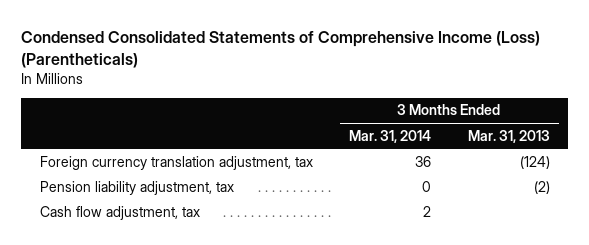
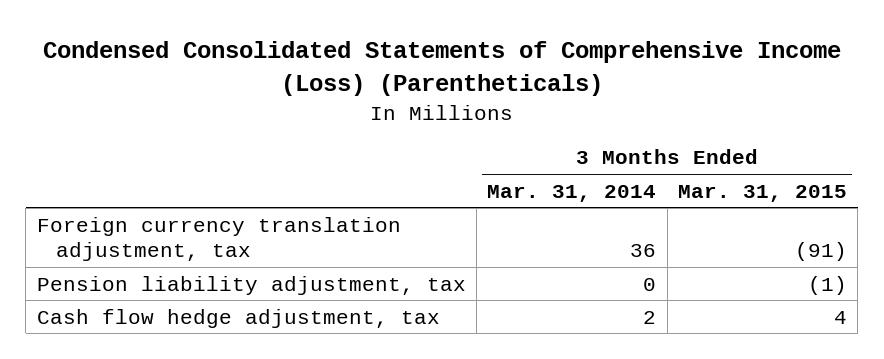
[467,129,550,143] Mar. 31, 2013 -> none
none -> [678,184,848,202] Mar. 31, 2015
[39,205,200,220] Cash flow adjustment, tax -> [36,308,440,328] Cash flow hedge adjustment, tax

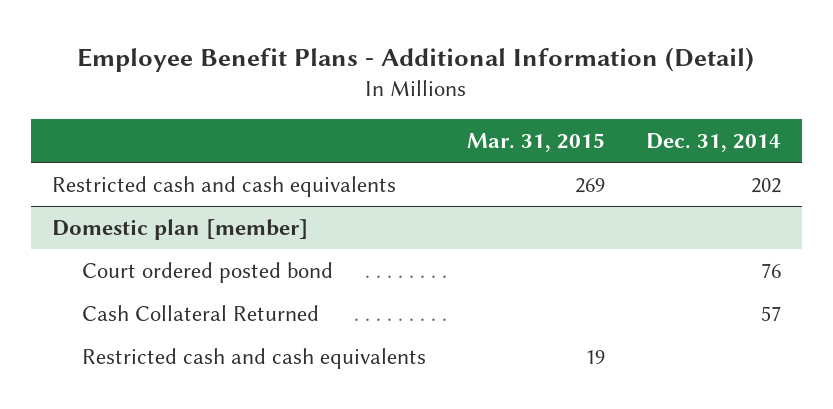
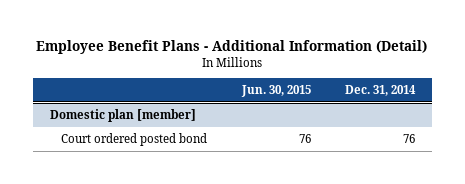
[467,132,606,152] Mar. 31, 2015 -> none
none -> [240,85,311,98] Jun. 30, 2015
[51,175,396,197] Restricted cash and cash equivalents -> none
[82,304,320,321] Cash Collateral Returned -> none
[82,347,427,369] Restricted cash and cash equivalents -> none

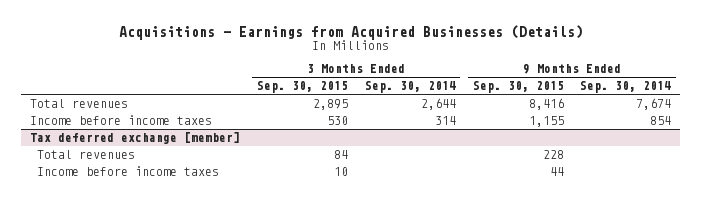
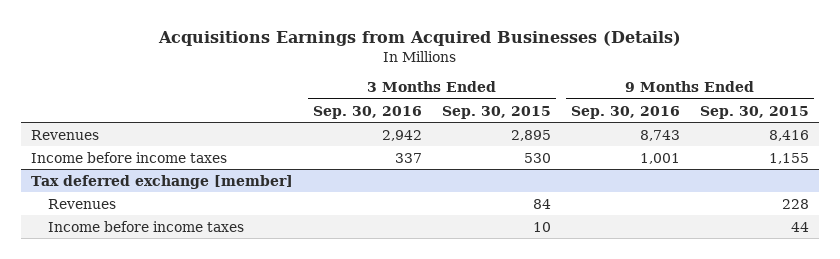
[118,24,583,40] Acquisitions - Earnings from Acquired Businesses (Details) -> [157,30,681,46] Acquisitions Earnings from Acquired Businesses (Details)
[364,81,456,94] Sep. 30, 2014 -> none
[580,81,672,94] Sep. 30, 2014 -> none
none -> [312,105,422,119] Sep. 30, 2016
none -> [570,105,680,119] Sep. 30, 2016
[29,99,128,109] Total revenues -> [30,129,99,140] Revenues
[36,150,135,160] Total revenues -> [48,198,117,209] Revenues

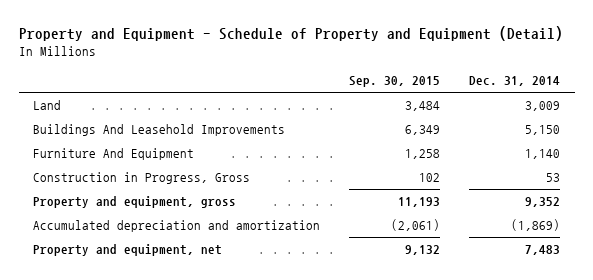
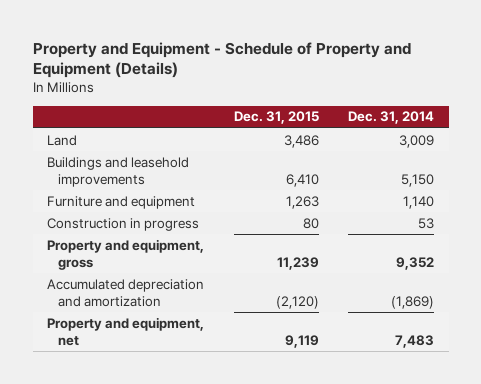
[18,26,563,42] Property and Equipment - Schedule of Property and Equipment (Detail) -> [32,41,411,79] Property and Equipment - Schedule of Property and Equipment (Details)
[349,76,441,88] Sep. 30, 2015 -> none
none -> [233,111,319,125] Dec. 31, 2015
[33,124,286,137] Buildings And Leasehold Improvements -> [47,156,190,187] Buildings and leasehold improvements
[33,148,195,161] Furniture And Equipment -> [47,195,196,209] Furniture and equipment
[33,172,251,185] Construction in Progress, Gross -> [47,217,200,231] Construction in progress

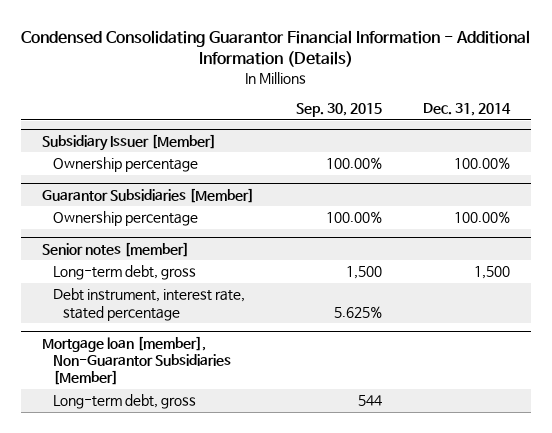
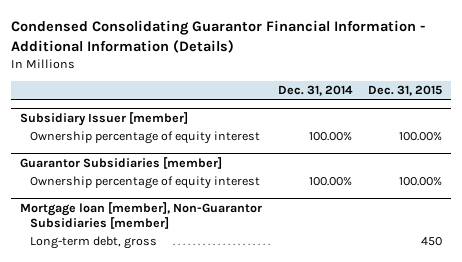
[295,103,382,118] Sep. 30, 2015 -> none
none -> [368,85,443,97] Dec. 31, 2015
[41,242,189,258] Senior notes [member] -> none
[52,265,196,281] Long-term debt, gross -> none
[52,288,245,321] Debt instrument, interest rate, stated percentage -> none
[41,134,216,152] Subsidiary Issuer [Member] -> [19,111,188,126] Subsidiary Issuer [member]
[52,157,198,173] Ownership percentage -> [29,131,260,145] Ownership percentage of equity interest
[41,188,254,204] Guarantor Subsidiaries [Member] -> [19,156,222,169] Guarantor Subsidiaries [member]
[52,211,198,227] Ownership percentage -> [29,176,260,190] Ownership percentage of equity interest
[41,336,231,386] Mortgage loan [member], Non-Guarantor Subsidiaries [Member] -> [19,201,262,229] Mortgage loan [member], Non-Guarantor Subsidiaries [member]

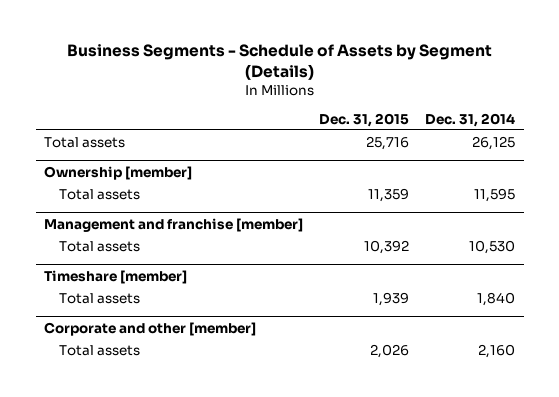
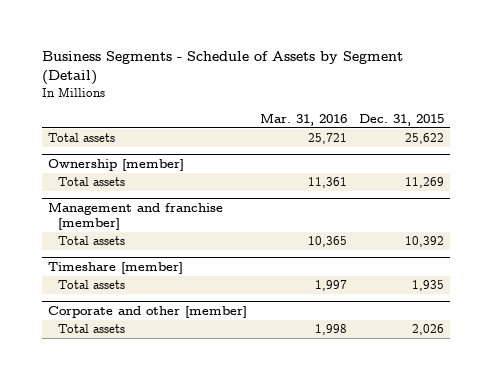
[66,44,492,80] Business Segments - Schedule of Assets by Segment (Details) -> [41,51,403,86] Business Segments - Schedule of Assets by Segment (Detail)
[425,112,516,127] Dec. 31, 2014 -> none
none -> [259,112,347,126] Mar. 31, 2016
[366,135,410,150] 25,716 -> [405,133,445,145] 25,622
[368,187,410,202] 11,359 -> [405,177,445,189] 11,269
[373,291,410,306] 1,939 -> [412,280,445,292] 1,935

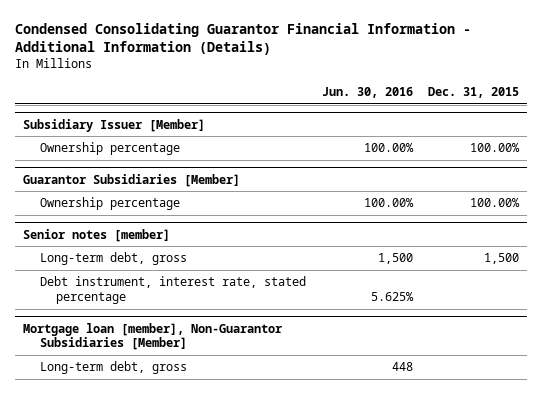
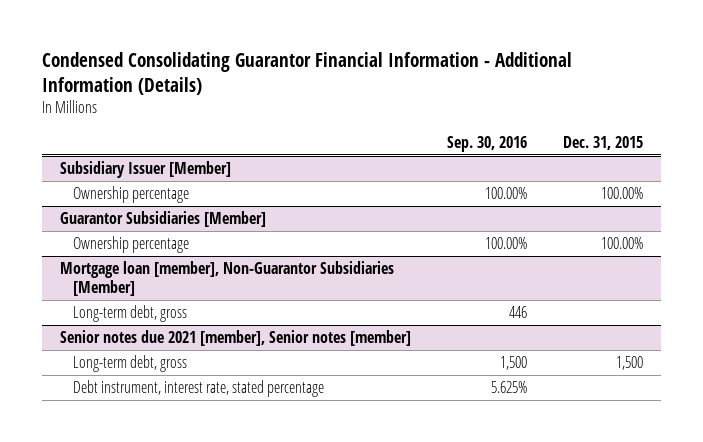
[321,86,413,98] Jun. 30, 2016 -> none
none -> [447,135,528,152] Sep. 30, 2016
[23,228,171,242] Senior notes [member] -> none
[39,252,187,266] Long-term debt, gross -> none
[39,276,306,304] Debt instrument, interest rate, stated percentage -> none
none -> [59,330,411,347] Senior notes due 2021 [member], Senior notes [member]
none -> [73,355,188,373] Long-term debt, gross
none -> [73,380,325,398] Debt instrument, interest rate, stated percentage

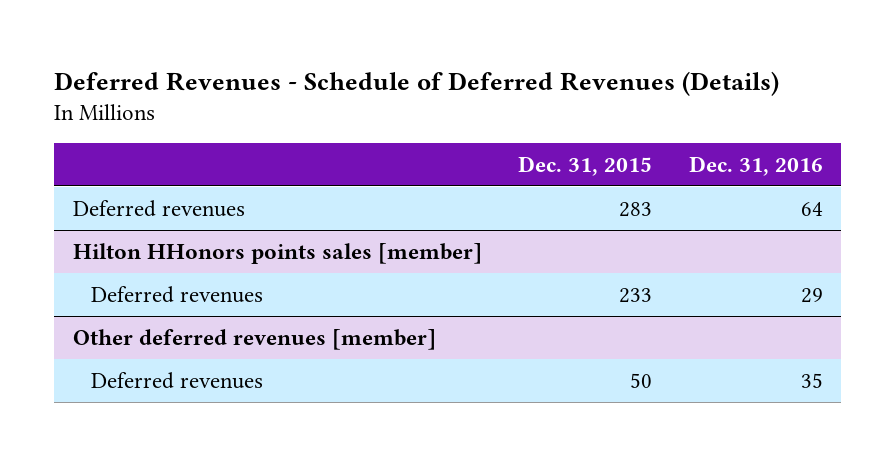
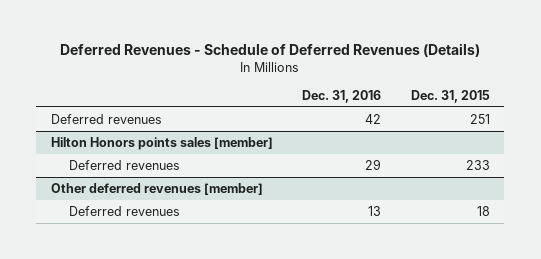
[619,201,653,217] 283 -> [469,113,490,124] 251
[801,201,824,216] 64 -> [365,113,382,124] 42
[72,242,482,264] Hilton HHonors points sales [member] -> [51,136,274,150] Hilton Honors points sales [member]
[630,372,653,388] 50 -> [476,205,490,216] 18
[801,372,824,388] 35 -> [368,205,382,216] 13

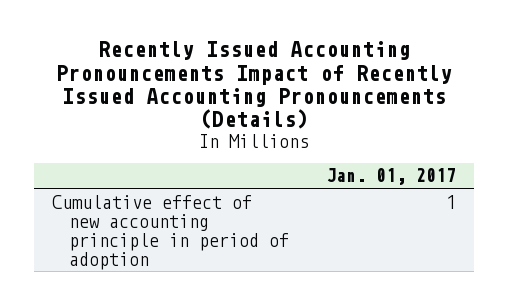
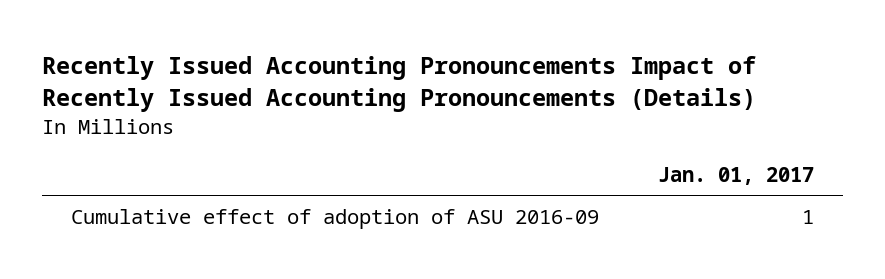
[52,194,290,270] Cumulative effect of new accounting principle in period of adoption -> [71,208,600,229] Cumulative effect of adoption of ASU 2016-09

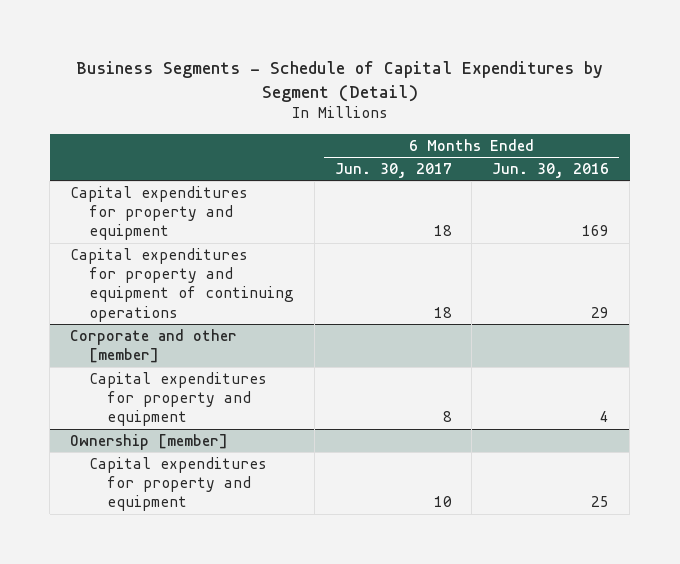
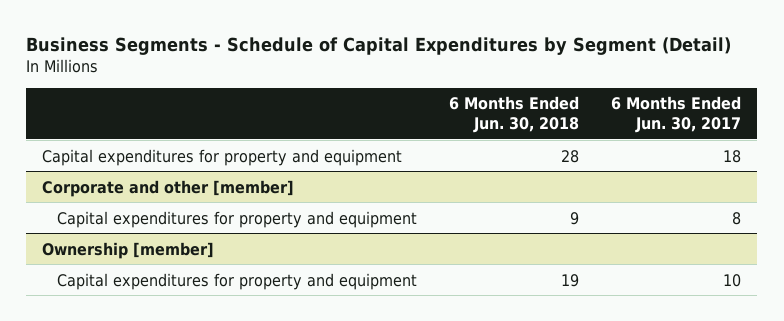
[492,163,610,179] Jun. 30, 2016 -> none
none -> [449,96,580,133] 6 Months Ended Jun. 30, 2018
[70,247,294,322] Capital expenditures for property and equipment of continuing operations -> none

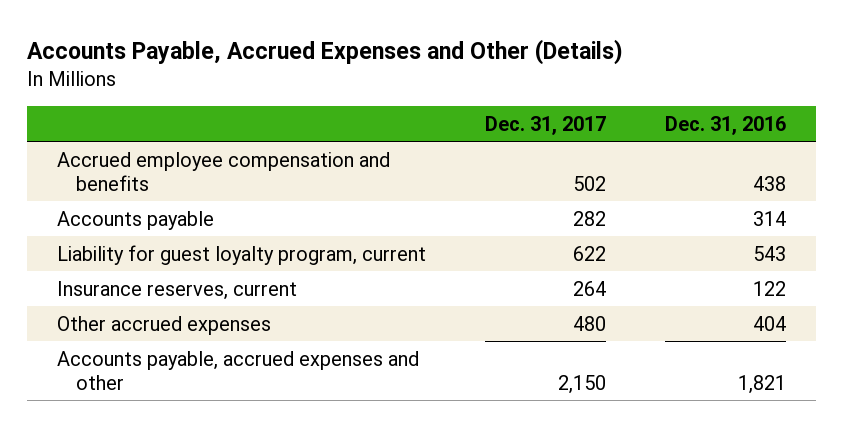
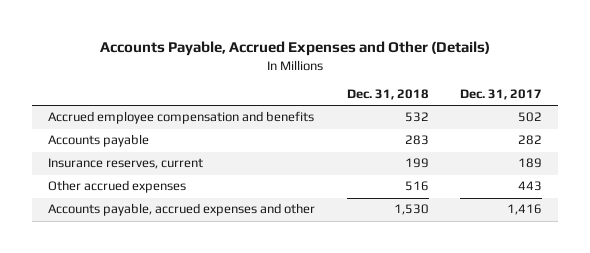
[665,115,787,135] Dec. 31, 2016 -> none
none -> [346,89,429,101] Dec. 31, 2018
[57,244,427,265] Liability for guest loyalty program, current -> none
[573,280,607,296] 264 -> [517,158,542,169] 189
[573,315,607,331] 480 -> [517,181,542,192] 443
[558,374,607,394] 2,150 -> [506,204,542,216] 1,416

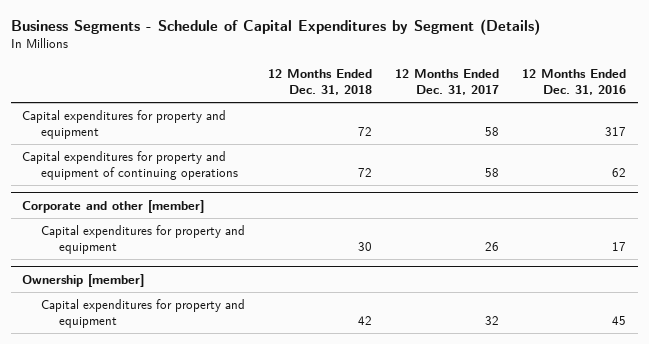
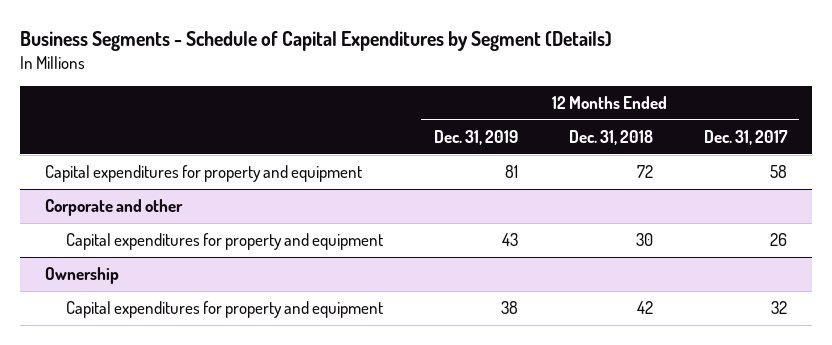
[522,69,627,96] 12 Months Ended Dec. 31, 2016 -> none
none -> [434,129,519,145] Dec. 31, 2019
[22,151,238,181] Capital expenditures for property and equipment of continuing operations -> none
[22,200,205,214] Corporate and other [member] -> [45,199,184,217] Corporate and other
[22,274,145,288] Ownership [member] -> [45,267,120,285] Ownership

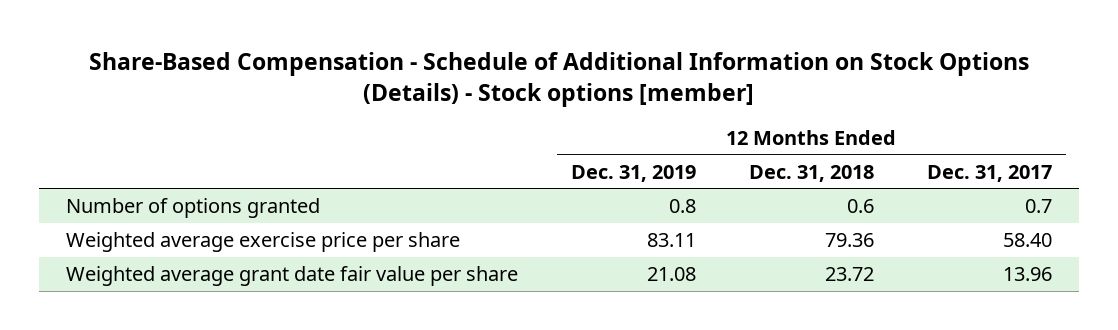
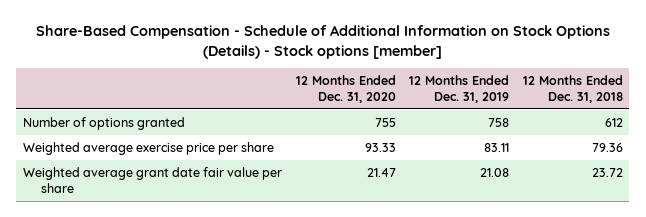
[927,164,1053,182] Dec. 31, 2017 -> none
none -> [295,75,396,103] 12 Months Ended Dec. 31, 2020
[668,198,696,213] 0.8 -> [488,118,510,128] 758
[846,198,874,213] 0.6 -> [604,118,623,128] 612

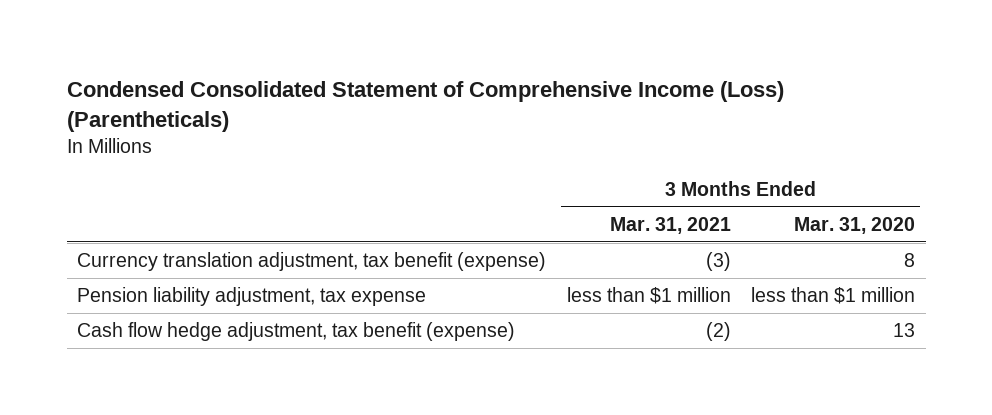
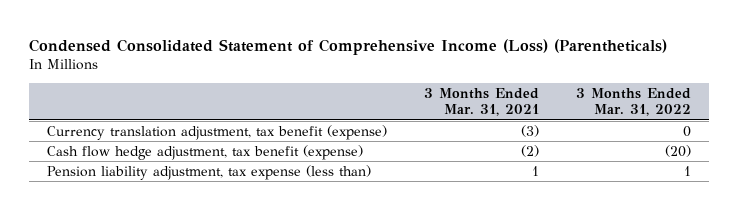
[794,217,916,235] Mar. 31, 2020 -> none
none -> [575,88,691,117] 3 Months Ended Mar. 31, 2022
[76,287,426,307] Pension liability adjustment, tax expense -> none
none -> [47,164,372,180] Pension liability adjustment, tax expense (less than)

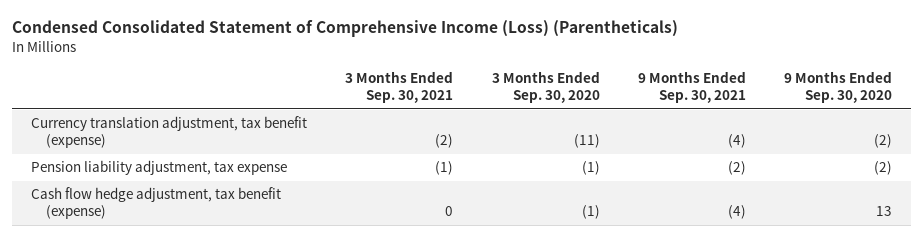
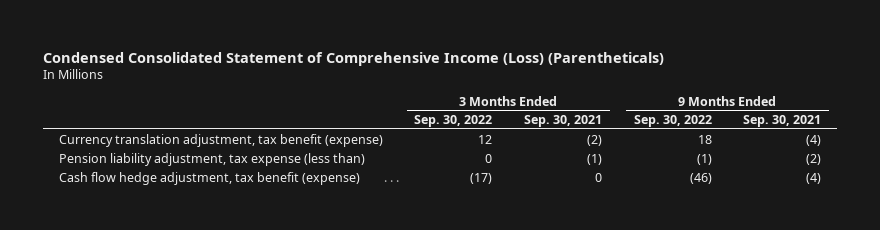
[491,71,600,104] 3 Months Ended Sep. 30, 2020 -> none
[784,71,893,104] 9 Months Ended Sep. 30, 2020 -> none
none -> [414,115,493,128] Sep. 30, 2022
none -> [633,115,712,128] Sep. 30, 2022
[31,160,288,176] Pension liability adjustment, tax expense -> [58,152,365,166] Pension liability adjustment, tax expense (less than)

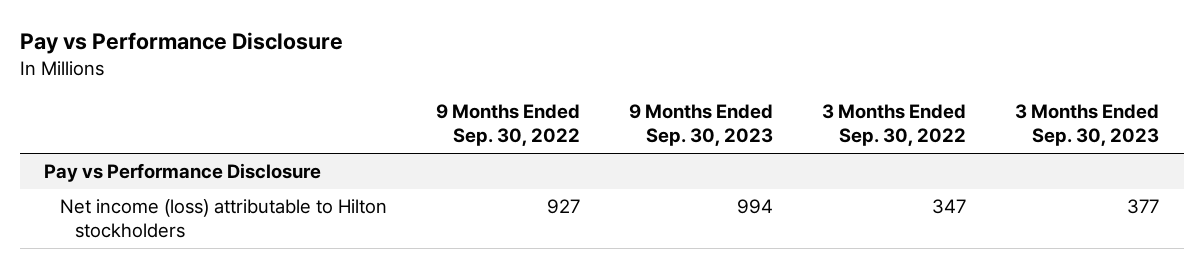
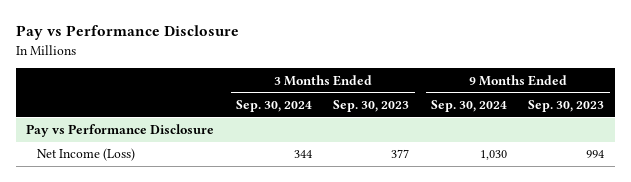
[435,104,580,147] 9 Months Ended Sep. 30, 2022 -> none
[822,104,967,147] 3 Months Ended Sep. 30, 2022 -> none
none -> [235,99,312,112] Sep. 30, 2024
none -> [430,99,507,112] Sep. 30, 2024
[59,199,387,239] Net income (loss) attributable to Hilton stockholders -> [37,148,136,162] Net Income (Loss)

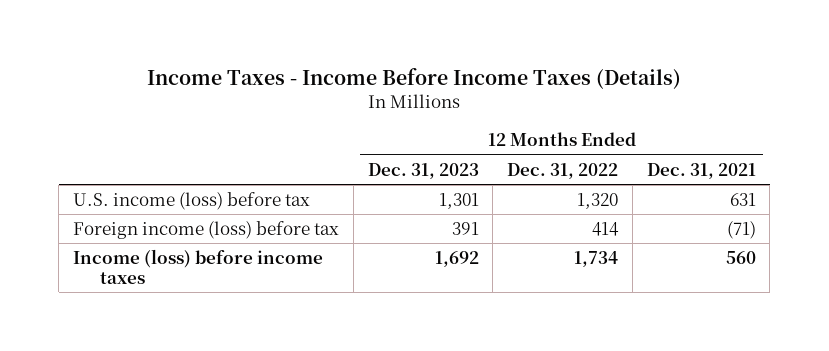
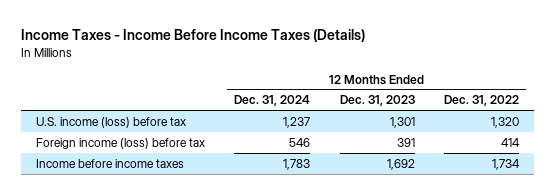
[646,162,756,179] Dec. 31, 2021 -> none
none -> [234,95,311,107] Dec. 31, 2024
[73,248,324,284] Income (loss) before income taxes -> [35,158,184,168] Income before income taxes

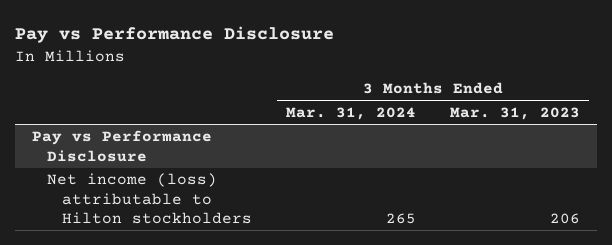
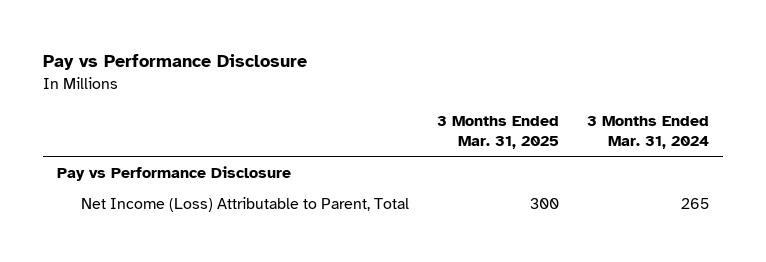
[450,106,581,120] Mar. 31, 2023 -> none
none -> [437,115,560,150] 3 Months Ended Mar. 31, 2025
[46,173,252,225] Net income (loss) attributable to Hilton stockholders -> [81,197,410,213] Net Income (Loss) Attributable to Parent, Total

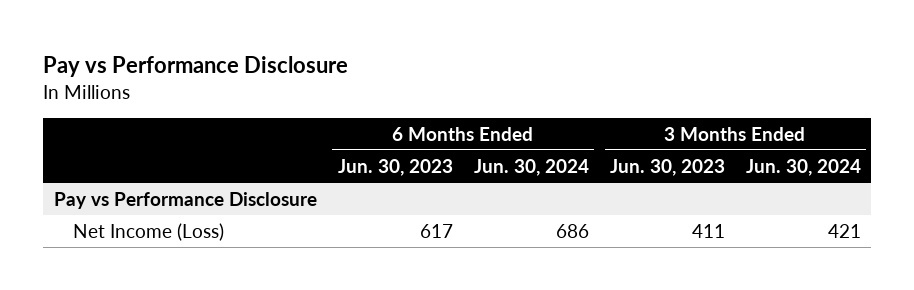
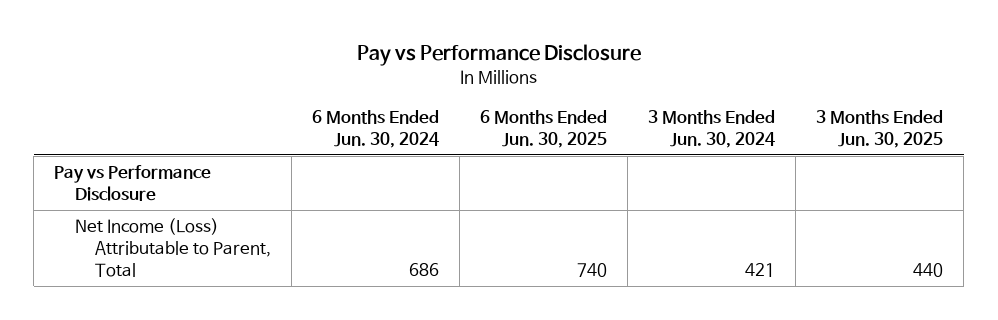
[337,158,453,176] Jun. 30, 2023 -> none
[609,158,725,176] Jun. 30, 2023 -> none
none -> [480,109,608,148] 6 Months Ended Jun. 30, 2025
none -> [816,109,944,148] 3 Months Ended Jun. 30, 2025
[72,222,224,241] Net Income (Loss) -> [74,218,272,278] Net Income (Loss) Attributable to Parent, Total

